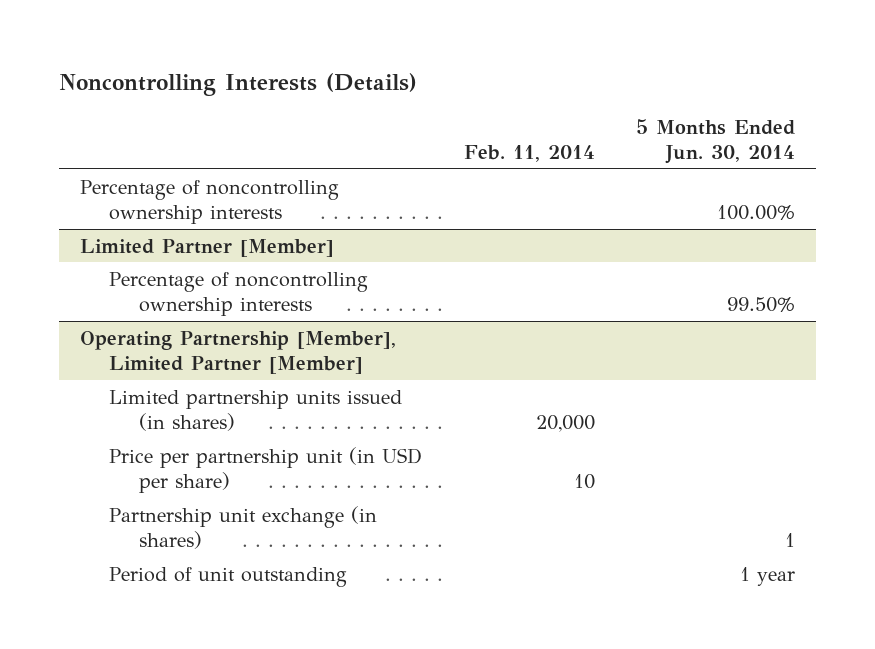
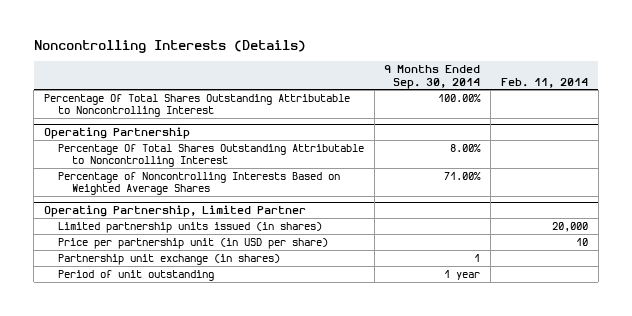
[636,118,796,165] 5 Months Ended Jun. 30, 2014 -> none
none -> [384,65,481,89] 9 Months Ended Sep. 30, 2014
[79,238,334,257] Limited Partner [Member] -> none
[109,271,369,316] Percentage of noncontrolling ownership interests -> none
[79,179,339,224] Percentage of noncontrolling ownership interests -> [43,94,350,118] Percentage Of Total Shares Outstanding Attributable to Noncontrolling Interest
none -> [43,127,190,140] Operating Partnership
none -> [57,144,364,168] Percentage Of Total Shares Outstanding Attributable to Noncontrolling Interest
none -> [57,172,340,196] Percentage of Noncontrolling Interests Based on Weighted Average Shares
[79,330,396,374] Operating Partnership [Member], Limited Partner [Member] -> [43,205,306,218] Operating Partnership, Limited Partner

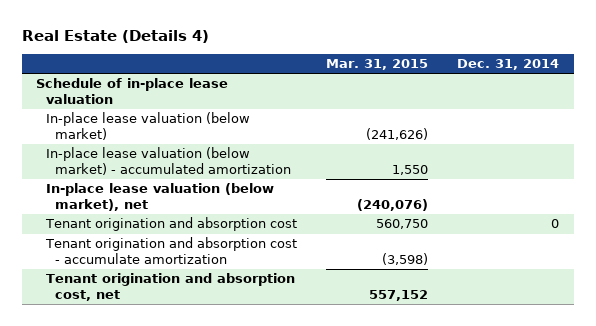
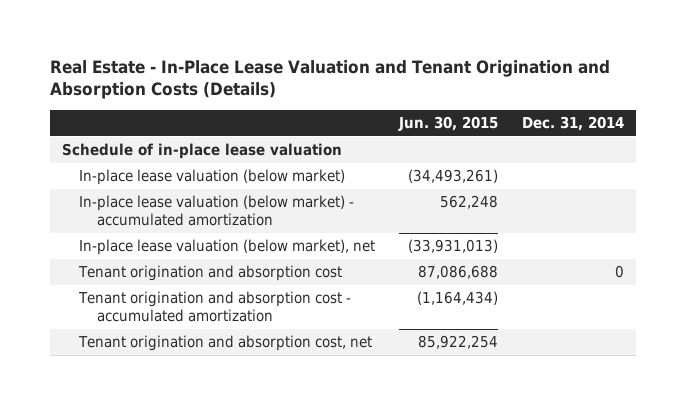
[21,30,209,44] Real Estate (Details 4) -> [50,59,611,100] Real Estate - In-Place Lease Valuation and Tenant Origination and Absorption Costs (Details)
[325,59,428,71] Mar. 31, 2015 -> none
none -> [398,116,499,132] Jun. 30, 2015
[44,237,297,264] Tenant origination and absorption cost - accumulate amortization -> [78,291,352,323] Tenant origination and absorption cost - accumulated amortization

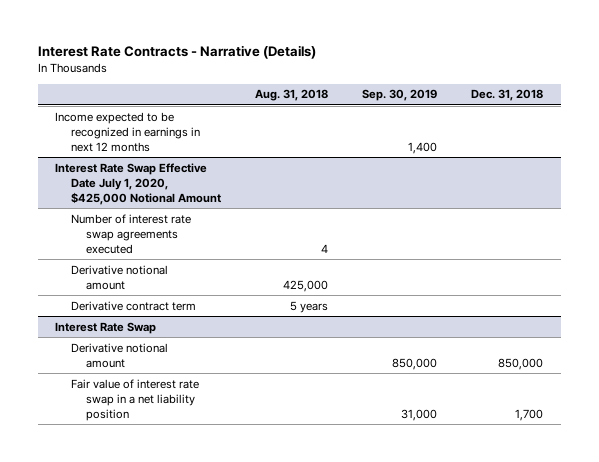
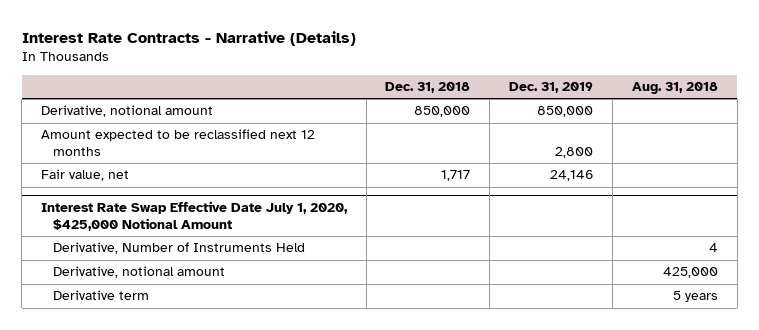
[362,89,438,102] Sep. 30, 2019 -> none
none -> [509,82,594,94] Dec. 31, 2019
none -> [40,105,213,118] Derivative, notional amount
[55,111,200,152] Income expected to be recognized in earnings in next 12 months -> [40,129,315,157] Amount expected to be reclassified next 12 months
none -> [40,169,129,182] Fair value, net
[55,321,157,334] Interest Rate Swap -> none
[70,342,168,368] Derivative notional amount -> none
[70,378,199,421] Fair value of interest rate swap in a net liability position -> none
[70,213,191,254] Number of interest rate swap agreements executed -> [53,242,306,255] Derivative, Number of Instruments Held
[70,264,168,290] Derivative notional amount -> [53,266,226,279] Derivative, notional amount
[70,300,196,311] Derivative contract term -> [53,290,150,301] Derivative term

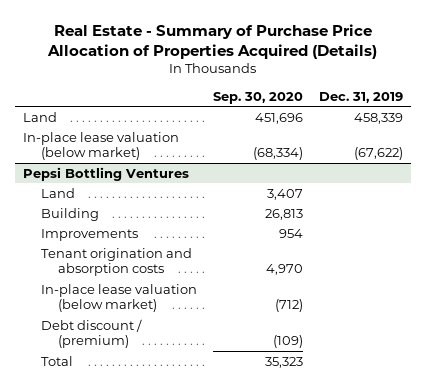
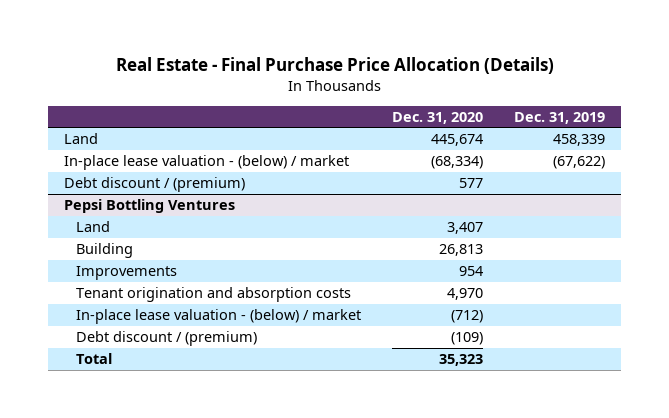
[47,23,378,59] Real Estate - Summary of Purchase Price Allocation of Properties Acquired (Details) -> [115,57,554,75] Real Estate - Final Purchase Price Allocation (Details)
[212,91,303,104] Sep. 30, 2020 -> none
none -> [392,111,484,124] Dec. 31, 2020
[23,131,180,161] In-place lease valuation (below market) -> [63,155,349,171] In-place lease valuation - (below) / market
none -> [63,177,245,193] Debt discount / (premium)
[40,283,197,313] In-place lease valuation (below market) -> [75,309,361,325] In-place lease valuation - (below) / market

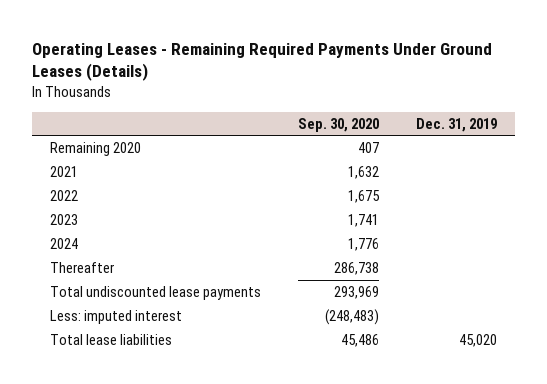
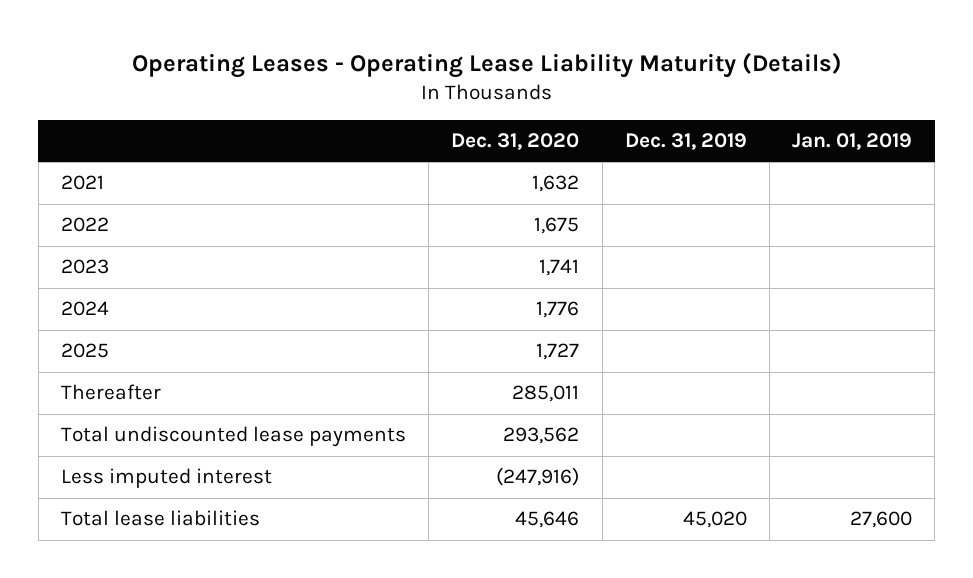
[32,42,493,82] Operating Leases - Remaining Required Payments Under Ground Leases (Details) -> [131,51,842,78] Operating Leases - Operating Lease Liability Maturity (Details)
[297,117,379,132] Sep. 30, 2020 -> none
none -> [451,133,580,151] Dec. 31, 2020
none -> [792,133,913,151] Jan. 01, 2019
[50,142,142,157] Remaining 2020 -> none
none -> [61,343,110,359] 2025
[50,310,183,325] Less: imputed interest -> [61,468,273,489] Less imputed interest

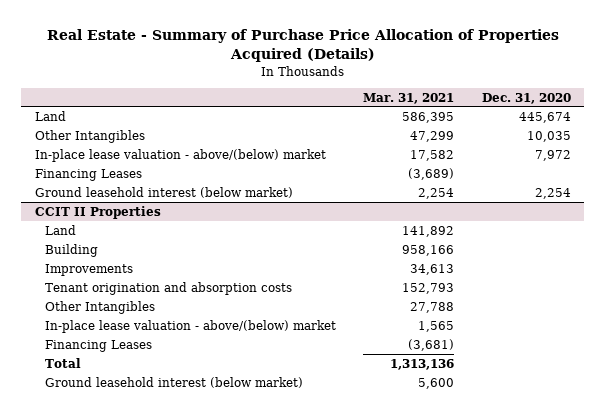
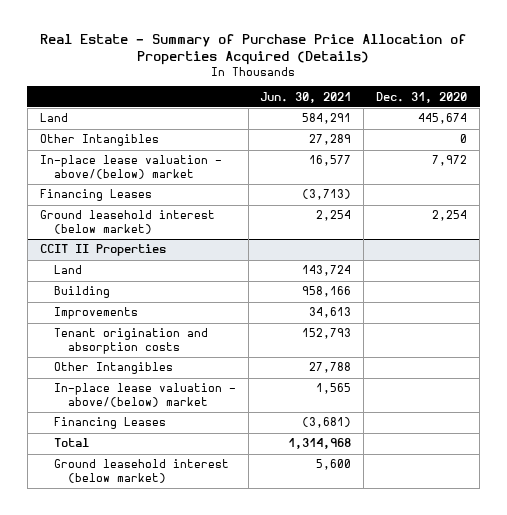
[363,92,455,104] Mar. 31, 2021 -> none
none -> [260,91,352,103] Jun. 30, 2021
[526,130,571,142] 10,035 -> [460,134,468,144] 0

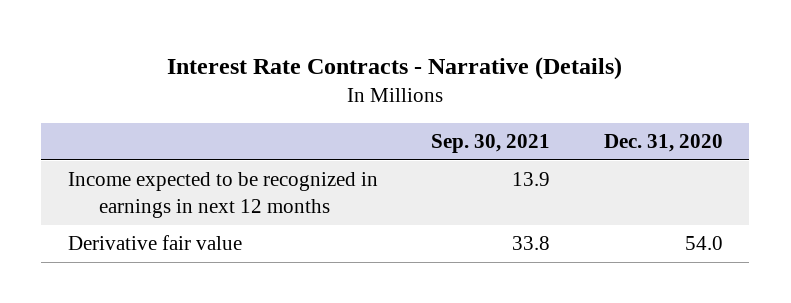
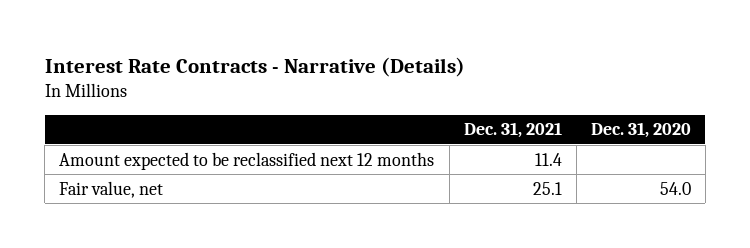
[431,133,551,153] Sep. 30, 2021 -> none
none -> [463,122,562,139] Dec. 31, 2021
[68,172,379,218] Income expected to be recognized in earnings in next 12 months -> [59,151,435,170] Amount expected to be reclassified next 12 months
[68,235,243,251] Derivative fair value -> [59,180,164,198] Fair value, net

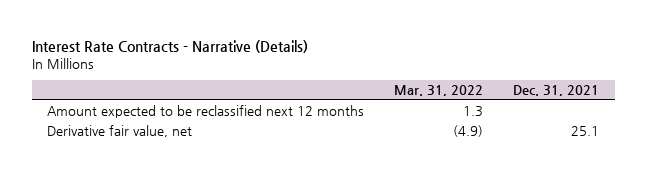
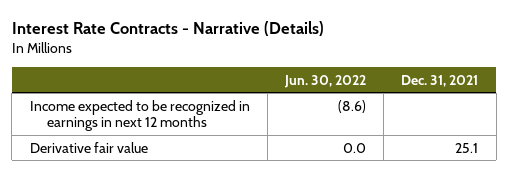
[394,85,484,97] Mar. 31, 2022 -> none
none -> [283,74,366,88] Jun. 30, 2022
[46,105,364,119] Amount expected to be reclassified next 12 months -> [29,99,250,131] Income expected to be recognized in earnings in next 12 months
[46,125,192,138] Derivative fair value, net -> [29,141,148,153] Derivative fair value

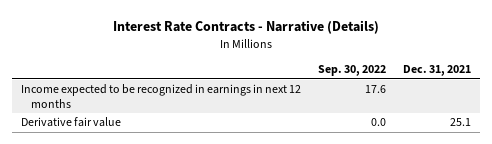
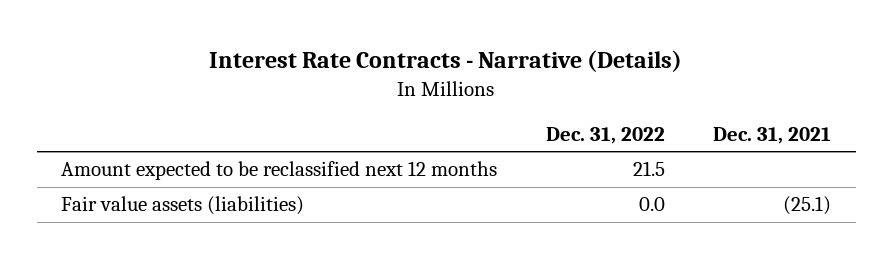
[318,65,387,77] Sep. 30, 2022 -> none
none -> [545,126,665,144] Dec. 31, 2022
[20,84,301,108] Income expected to be recognized in earnings in next 12 months -> [61,161,498,181] Amount expected to be reclassified next 12 months
[20,117,121,128] Derivative fair value -> [61,196,305,216] Fair value assets (liabilities)
[450,118,472,127] 25.1 -> [783,196,832,216] (25.1)

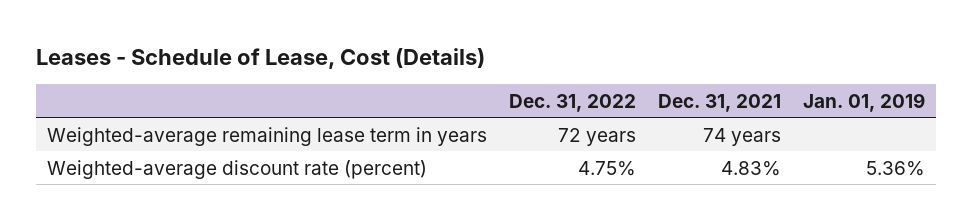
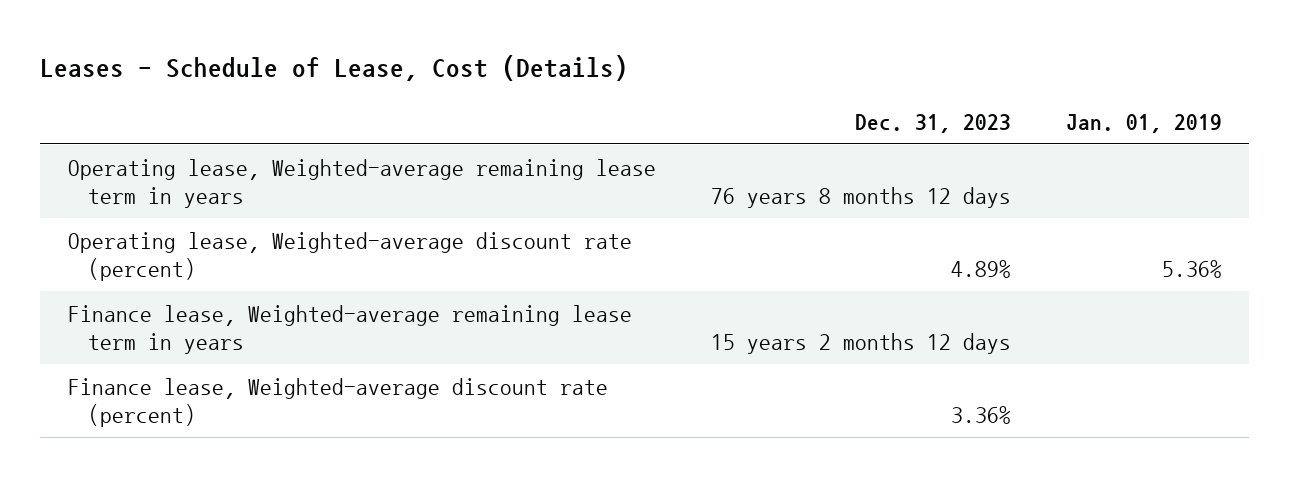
[508,93,636,112] Dec. 31, 2022 -> none
[658,93,782,112] Dec. 31, 2021 -> none
none -> [854,113,1011,133] Dec. 31, 2023
[46,126,487,146] Weighted-average remaining lease term in years -> [67,158,656,209] Operating lease, Weighted-average remaining lease term in years
[46,159,427,179] Weighted-average discount rate (percent) -> [67,231,632,282] Operating lease, Weighted-average discount rate (percent)
none -> [67,304,632,355] Finance lease, Weighted-average remaining lease term in years
none -> [67,377,608,428] Finance lease, Weighted-average discount rate (percent)

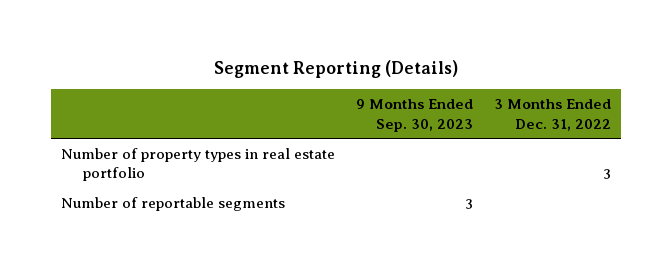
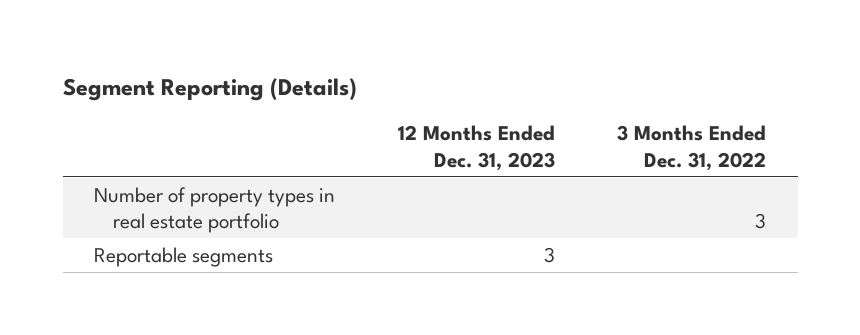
[355,99,473,132] 9 Months Ended Sep. 30, 2023 -> none
none -> [397,125,555,171] 12 Months Ended Dec. 31, 2023
[61,196,286,211] Number of reportable segments -> [93,247,273,268] Reportable segments

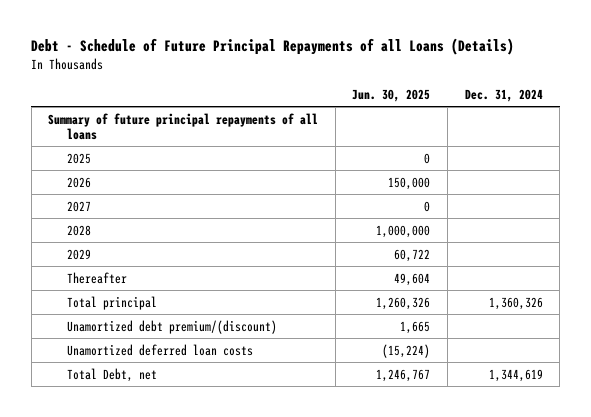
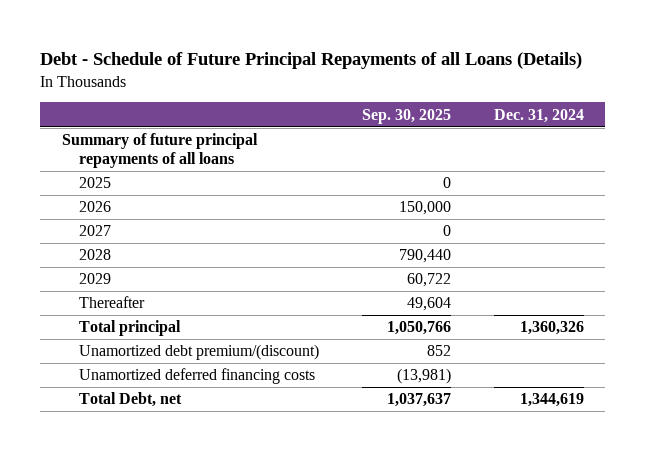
[352,88,431,102] Jun. 30, 2025 -> none
none -> [361,108,451,124] Sep. 30, 2025
[66,343,253,356] Unamortized deferred loan costs -> [78,368,315,385] Unamortized deferred financing costs

